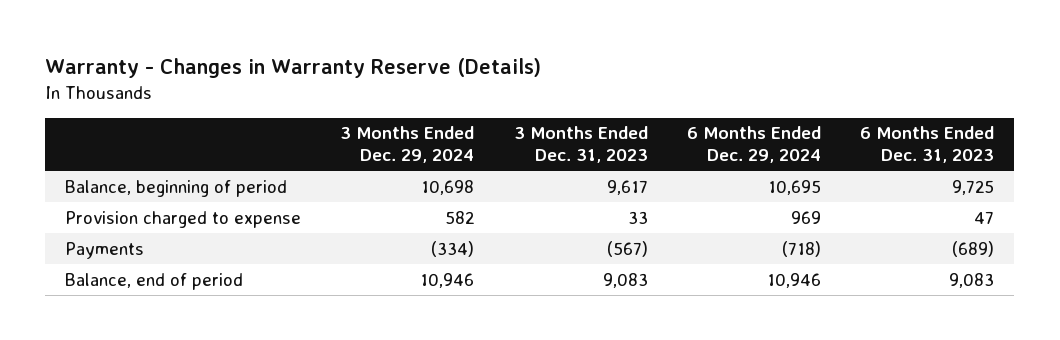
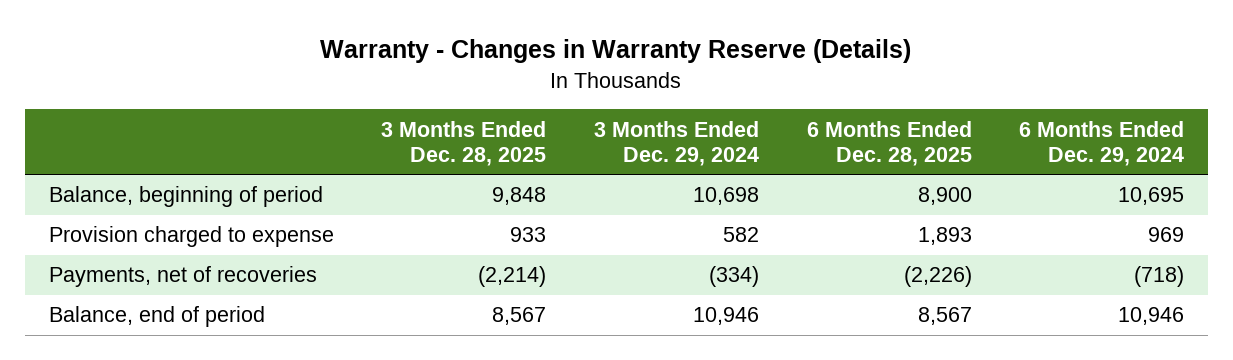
[513,126,648,164] 3 Months Ended Dec. 31, 2023 -> none
[860,126,995,164] 6 Months Ended Dec. 31, 2023 -> none
none -> [381,120,547,166] 3 Months Ended Dec. 28, 2025
none -> [806,120,972,166] 6 Months Ended Dec. 28, 2025
[65,241,145,259] Payments -> [48,266,317,288] Payments, net of recoveries

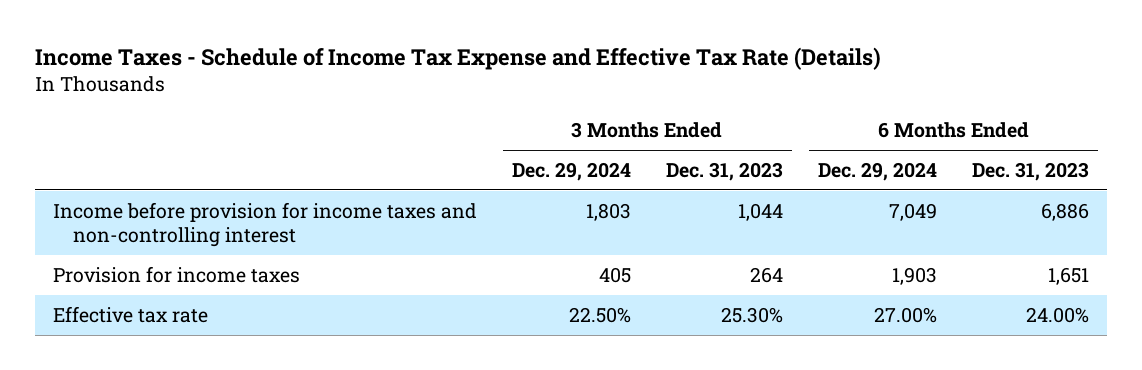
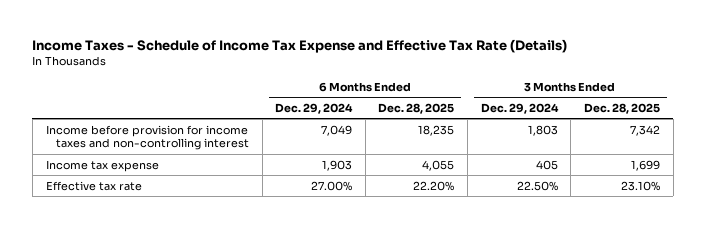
[665,161,783,181] Dec. 31, 2023 -> none
[972,161,1090,181] Dec. 31, 2023 -> none
none -> [378,102,455,114] Dec. 28, 2025
none -> [584,102,661,114] Dec. 28, 2025
[52,265,300,283] Provision for income taxes -> [45,159,159,172] Income tax expense

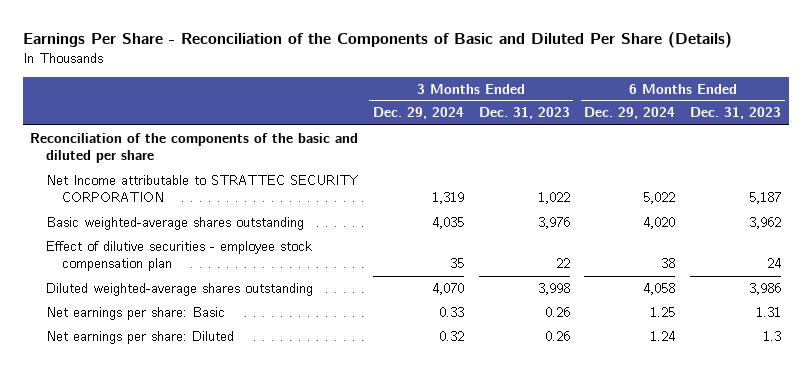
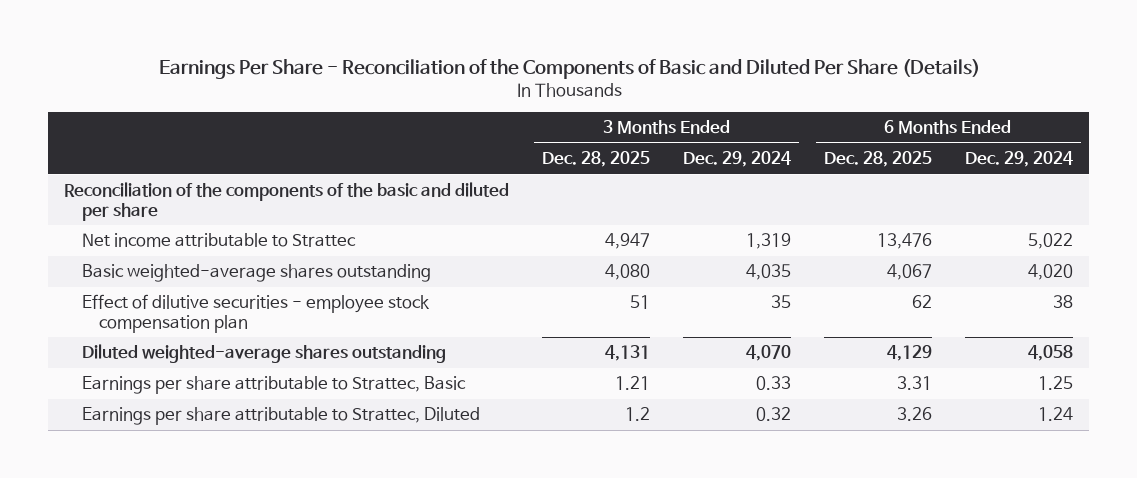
[478,107,570,120] Dec. 31, 2023 -> none
[690,107,782,120] Dec. 31, 2023 -> none
none -> [542,151,651,168] Dec. 28, 2025
none -> [824,151,933,168] Dec. 28, 2025
[45,174,358,203] Net Income attributable to STRATTEC SECURITY CORPORATION -> [81,233,356,248] Net income attributable to Strattec
[45,306,225,320] Net earnings per share: Basic -> [81,376,466,395] Earnings per share attributable to Strattec, Basic
[45,330,234,344] Net earnings per share: Diluted -> [81,407,480,426] Earnings per share attributable to Strattec, Diluted

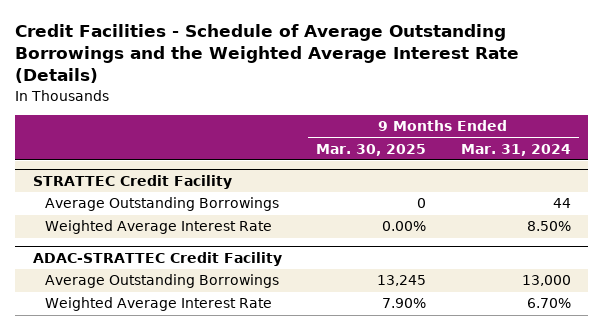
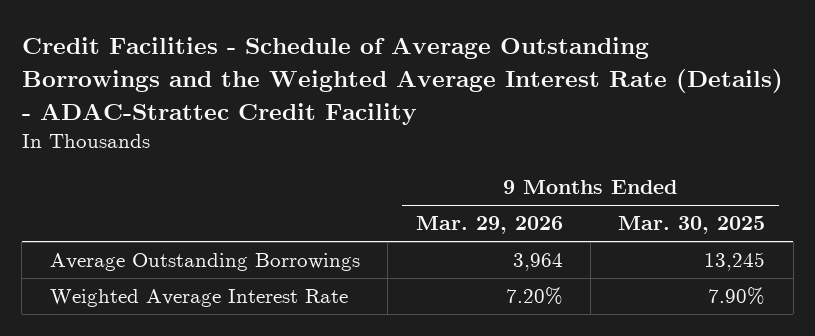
[15,24,520,84] Credit Facilities - Schedule of Average Outstanding Borrowings and the Weighted Average Interest Rate (Details) -> [21,37,783,125] Credit Facilities - Schedule of Average Outstanding Borrowings and the Weighted Average Interest Rate (Details) - ADAC-Strattec Credit Facility
[460,143,571,156] Mar. 31, 2024 -> none
none -> [415,216,563,235] Mar. 29, 2026
[32,174,232,189] STRATTEC Credit Facility -> none
[44,197,279,212] Average Outstanding Borrowings -> none
[44,220,272,235] Weighted Average Interest Rate -> none
[32,251,282,266] ADAC-STRATTEC Credit Facility -> none

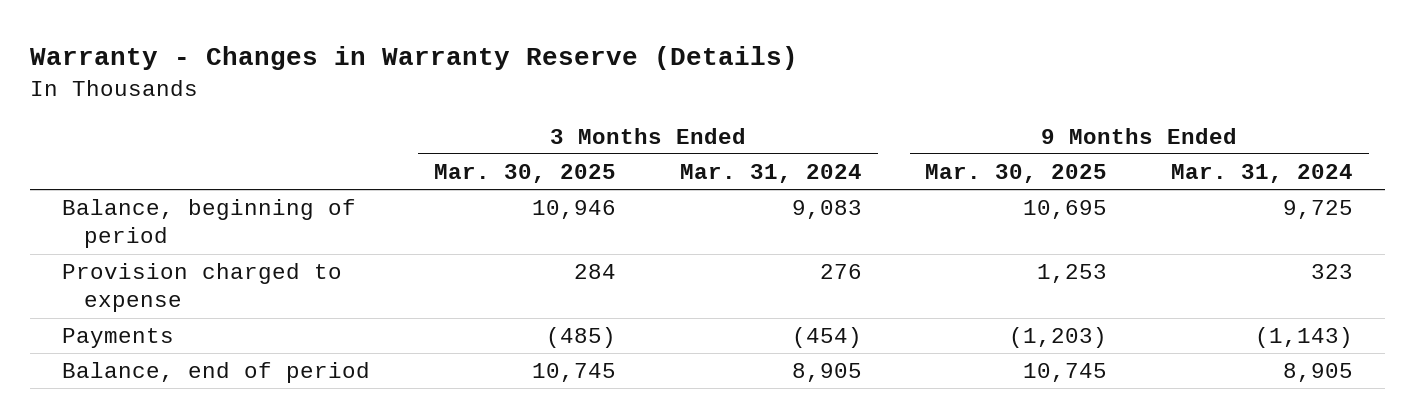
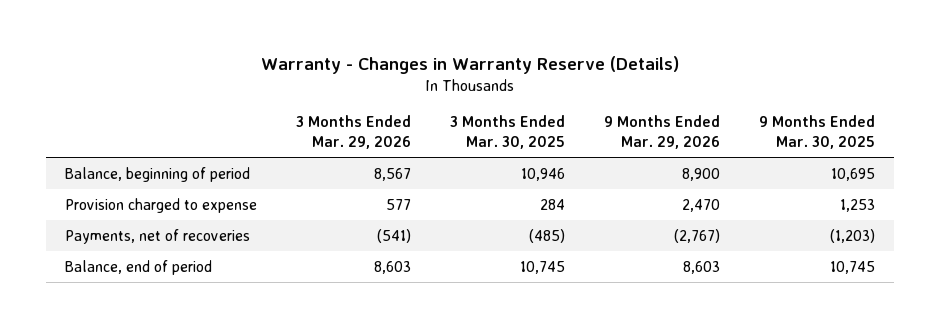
[679,163,862,183] Mar. 31, 2024 -> none
[1171,163,1354,183] Mar. 31, 2024 -> none
none -> [296,115,412,149] 3 Months Ended Mar. 29, 2026
none -> [603,115,720,149] 9 Months Ended Mar. 29, 2026
[61,328,174,349] Payments -> [65,228,251,244] Payments, net of recoveries

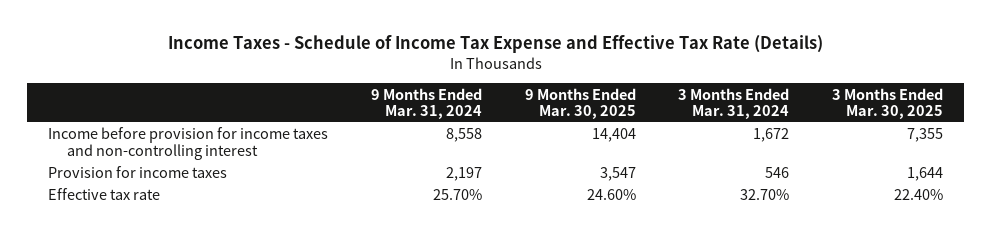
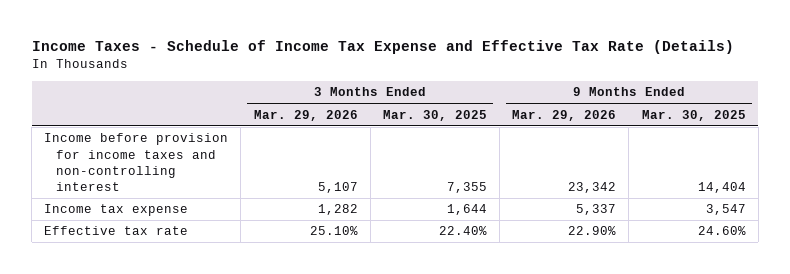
[371,87,483,120] 9 Months Ended Mar. 31, 2024 -> none
[678,87,790,120] 3 Months Ended Mar. 31, 2024 -> none
none -> [253,109,358,121] Mar. 29, 2026
none -> [512,109,617,121] Mar. 29, 2026
[48,166,228,179] Provision for income taxes -> [44,204,189,217] Income tax expense

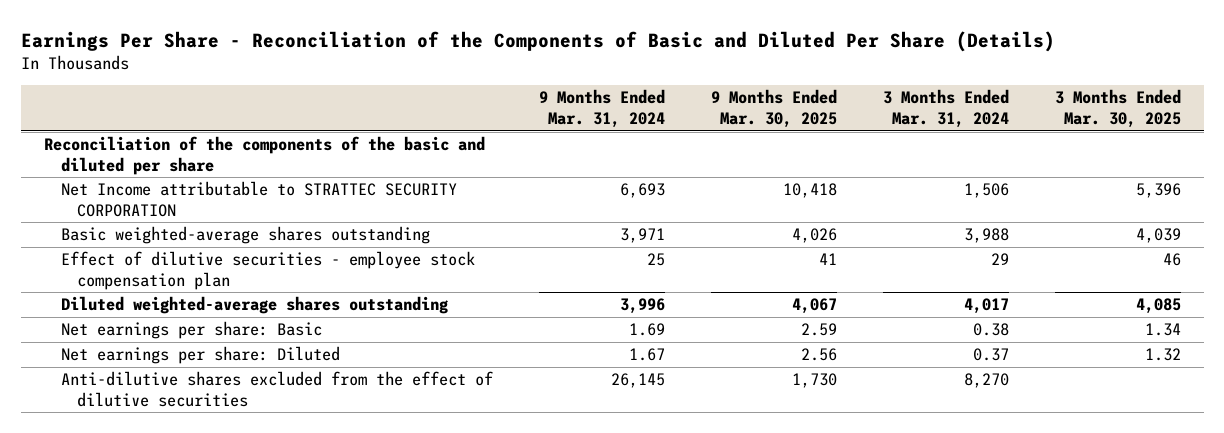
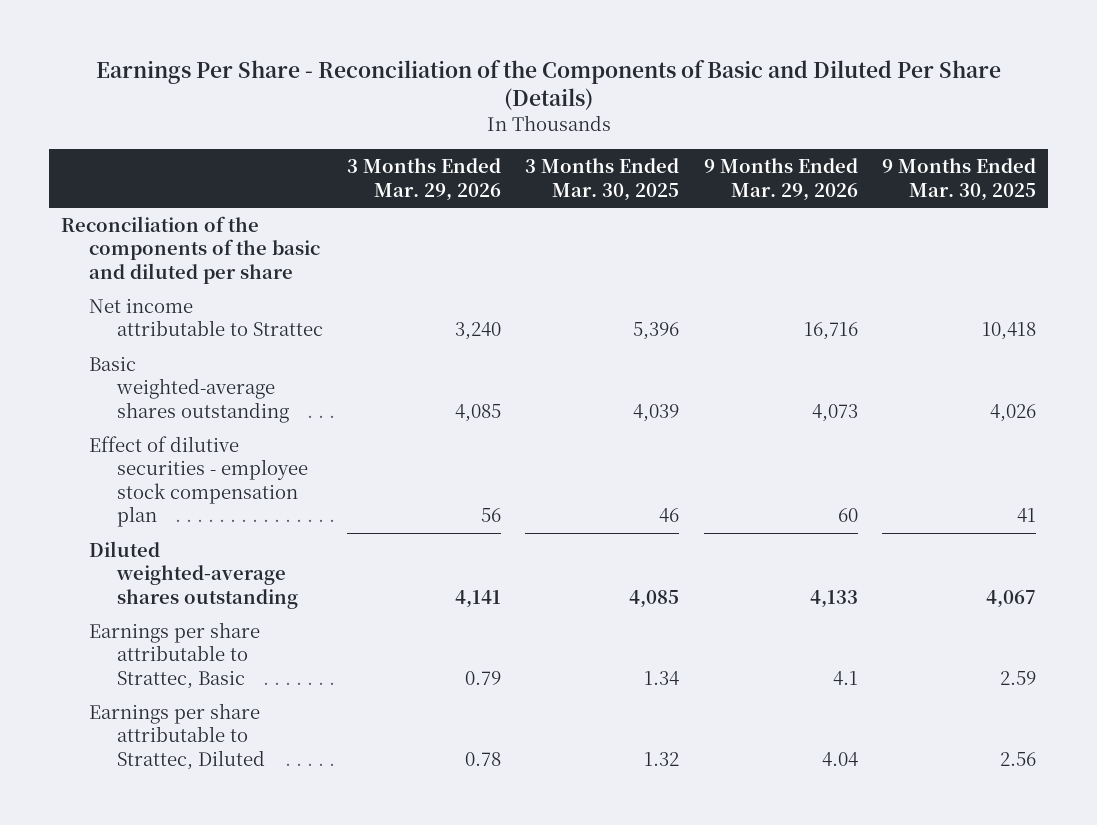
[538,89,665,129] 9 Months Ended Mar. 31, 2024 -> none
[882,89,1009,129] 3 Months Ended Mar. 31, 2024 -> none
none -> [347,158,502,201] 3 Months Ended Mar. 29, 2026
none -> [703,158,858,201] 9 Months Ended Mar. 29, 2026
[60,181,457,217] Net Income attributable to STRATTEC SECURITY CORPORATION -> [89,297,323,337] Net income attributable to Strattec
[60,371,493,407] Anti-dilutive shares excluded from the effect of dilutive securities -> none
[60,321,322,340] Net earnings per share: Basic -> [89,621,261,689] Earnings per share attributable to Strattec, Basic
[60,346,340,365] Net earnings per share: Diluted -> [89,702,265,770] Earnings per share attributable to Strattec, Diluted

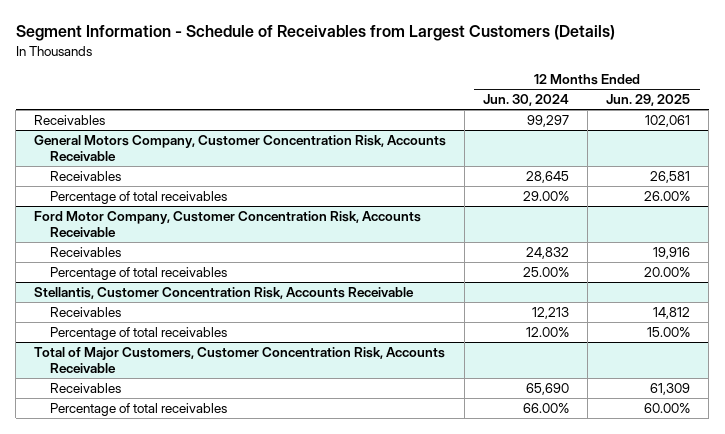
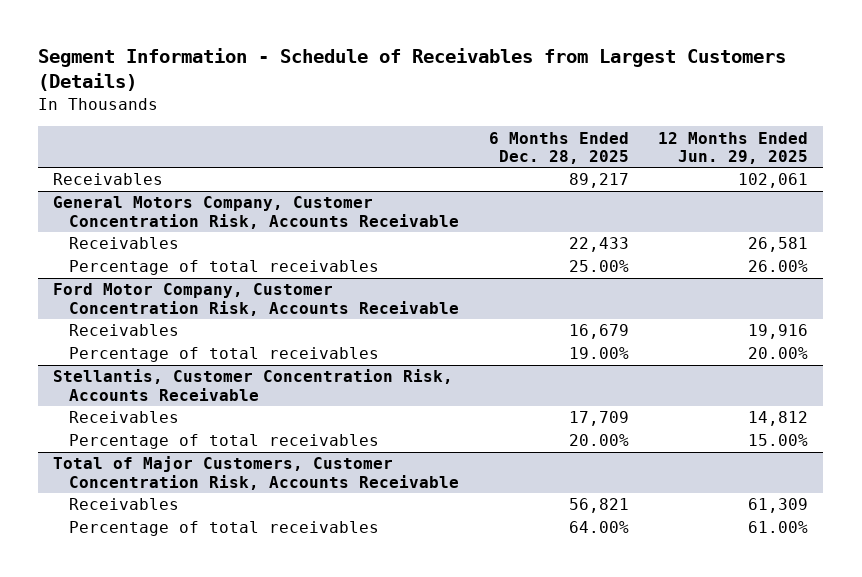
[483,94,570,107] Jun. 30, 2024 -> none
none -> [488,131,629,165] 6 Months Ended Dec. 28, 2025
[644,403,691,414] 60.00% -> [748,521,809,534] 61.00%

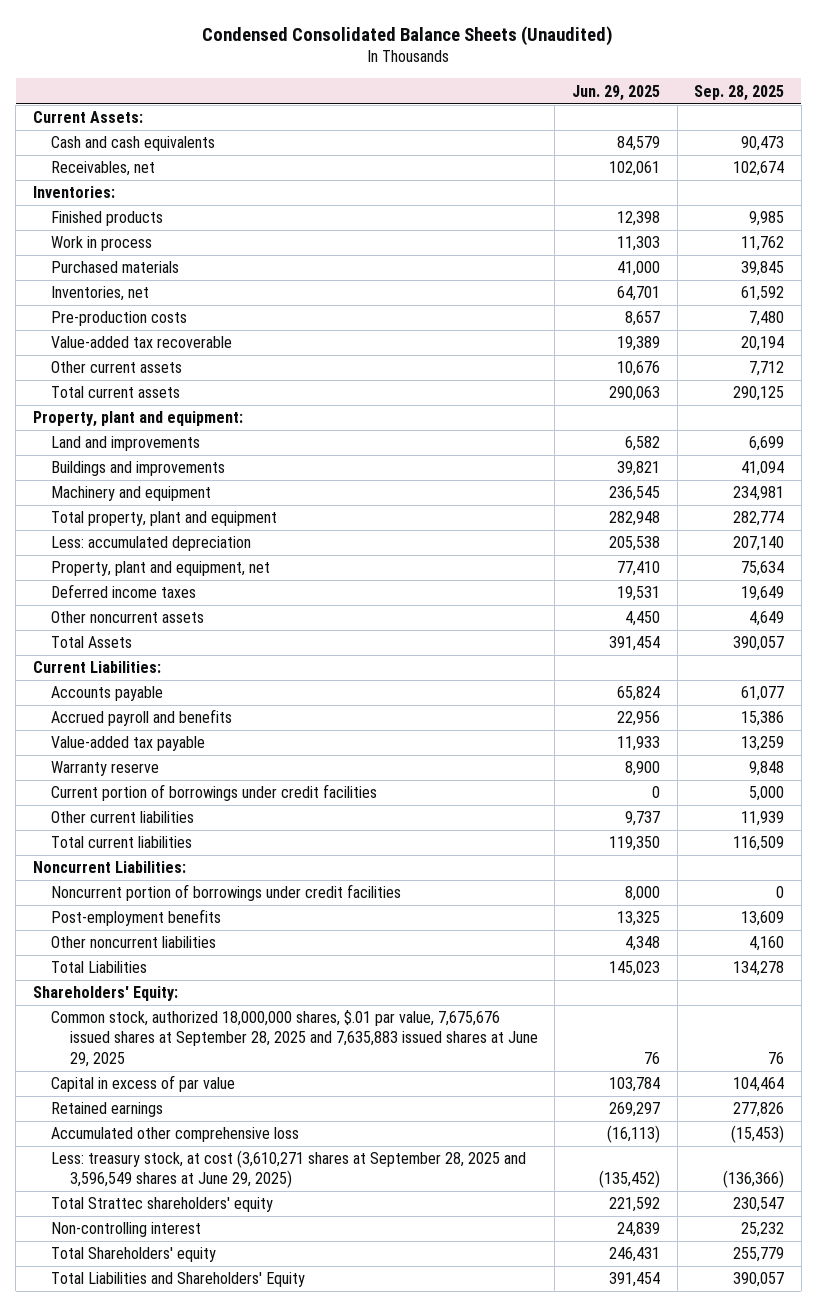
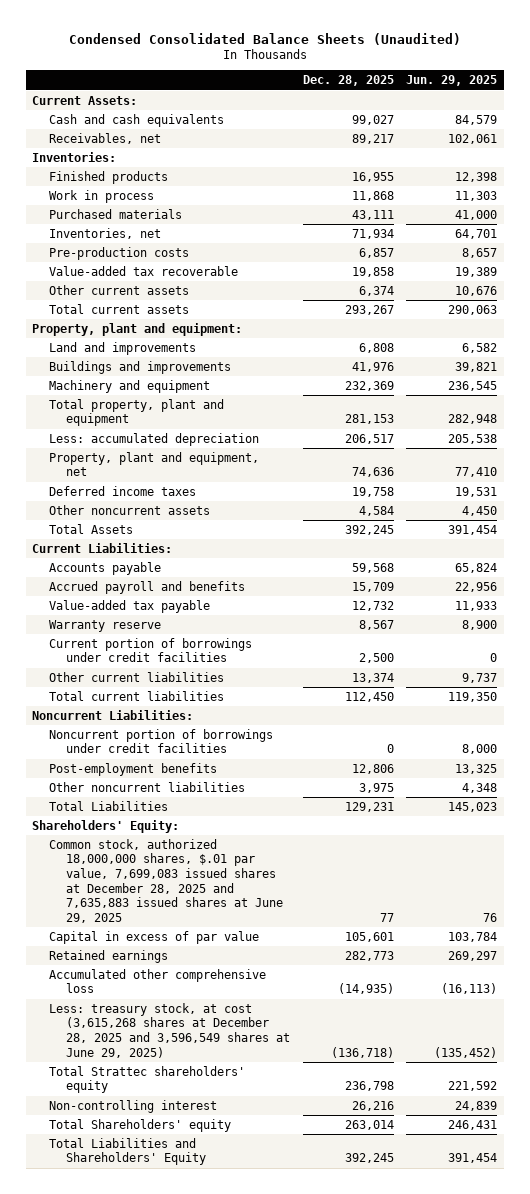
[694,84,785,101] Sep. 28, 2025 -> none
none -> [302,74,394,86] Dec. 28, 2025
[51,1010,538,1067] Common stock, authorized 18,000,000 shares, $.01 par value, 7,675,676 issued shares at September 28, 2025 and 7,635,883 issued shares at June 29, 2025 -> [49,838,284,923] Common stock, authorized 18,000,000 shares, $.01 par value, 7,699,083 issued shares at December 28, 2025 and 7,635,883 issued shares at June 29, 2025
[51,1150,527,1189] Less: treasury stock, at cost (3,610,271 shares at September 28, 2025 and 3,596,549 shares at June 29, 2025) -> [49,1002,291,1058] Less: treasury stock, at cost (3,615,268 shares at December 28, 2025 and 3,596,549 shares at June 29, 2025)

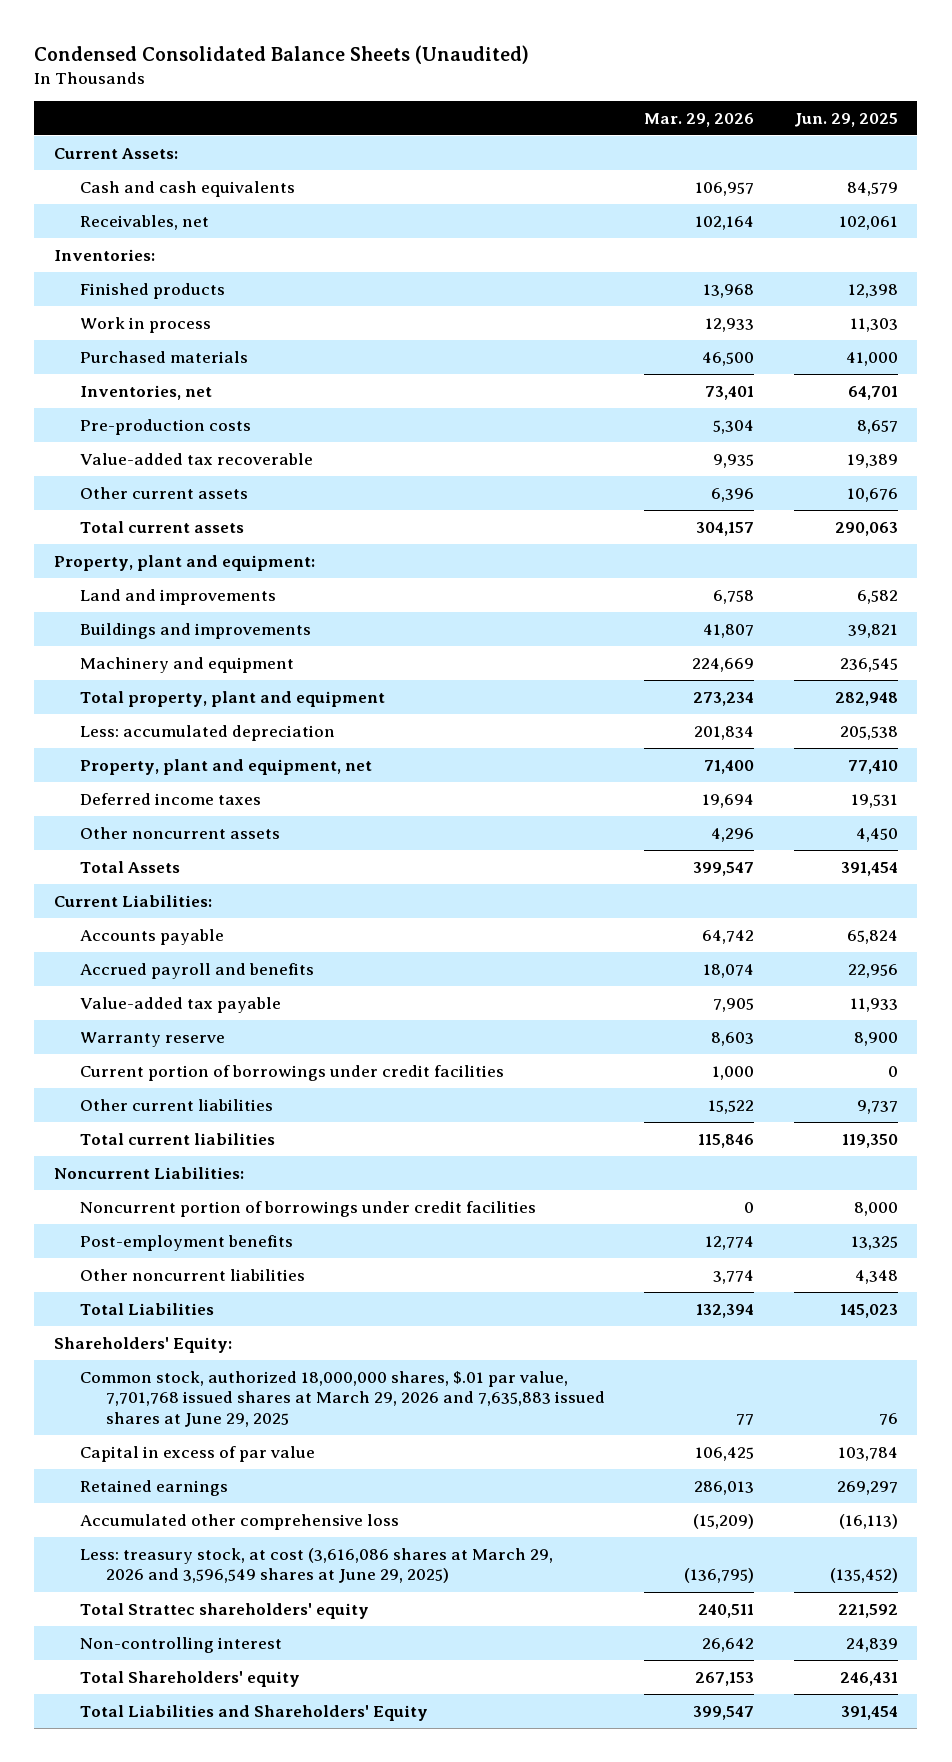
[302,74,394,86] Dec. 28, 2025 -> none
none -> [644,112,755,127] Mar. 29, 2026
[49,838,284,923] Common stock, authorized 18,000,000 shares, $.01 par value, 7,699,083 issued shares at December 28, 2025 and 7,635,883 issued shares at June 29, 2025 -> [80,1370,606,1428] Common stock, authorized 18,000,000 shares, $.01 par value, 7,701,768 issued shares at March 29, 2026 and 7,635,883 issued shares at June 29, 2025
[49,1002,291,1058] Less: treasury stock, at cost (3,615,268 shares at December 28, 2025 and 3,596,549 shares at June 29, 2025) -> [80,1547,554,1584] Less: treasury stock, at cost (3,616,086 shares at March 29, 2026 and 3,596,549 shares at June 29, 2025)

